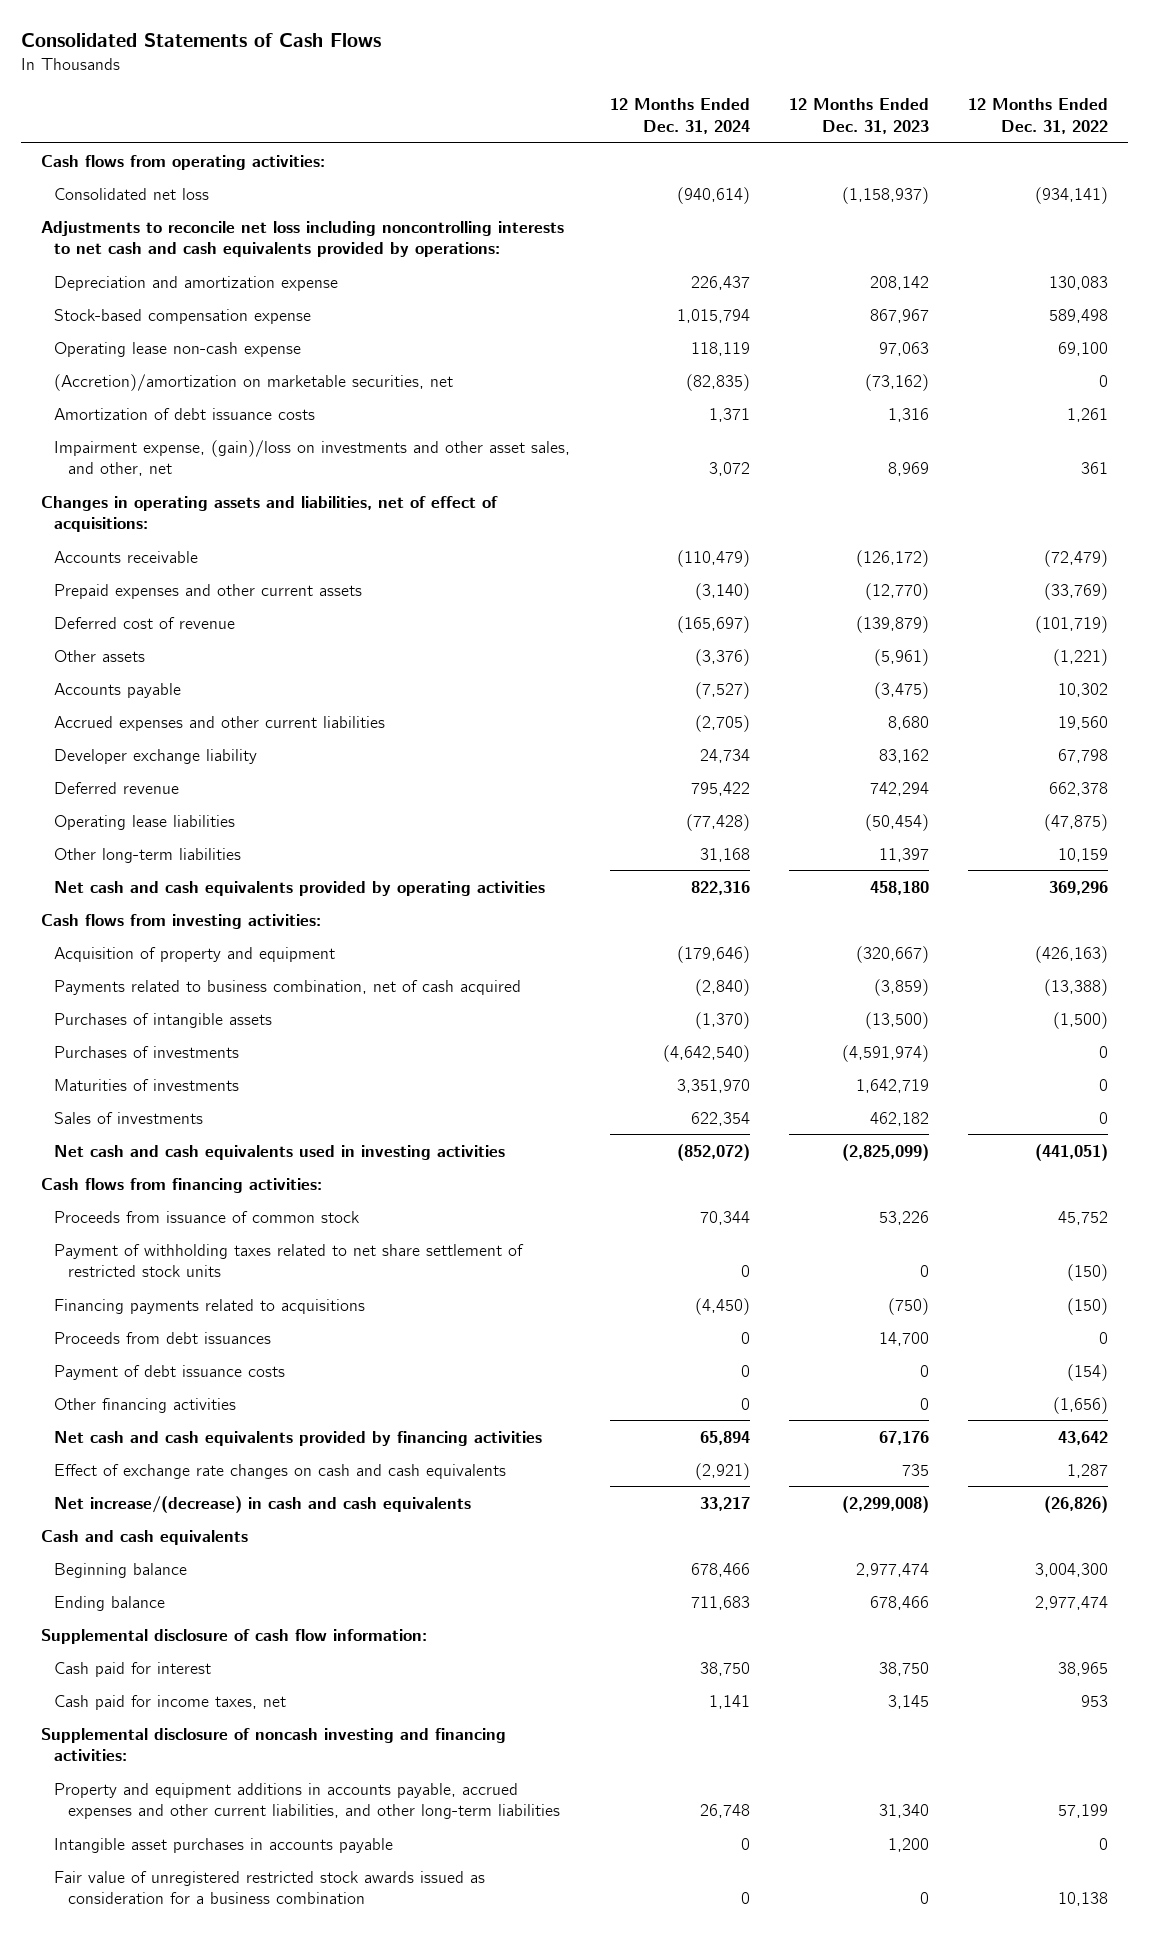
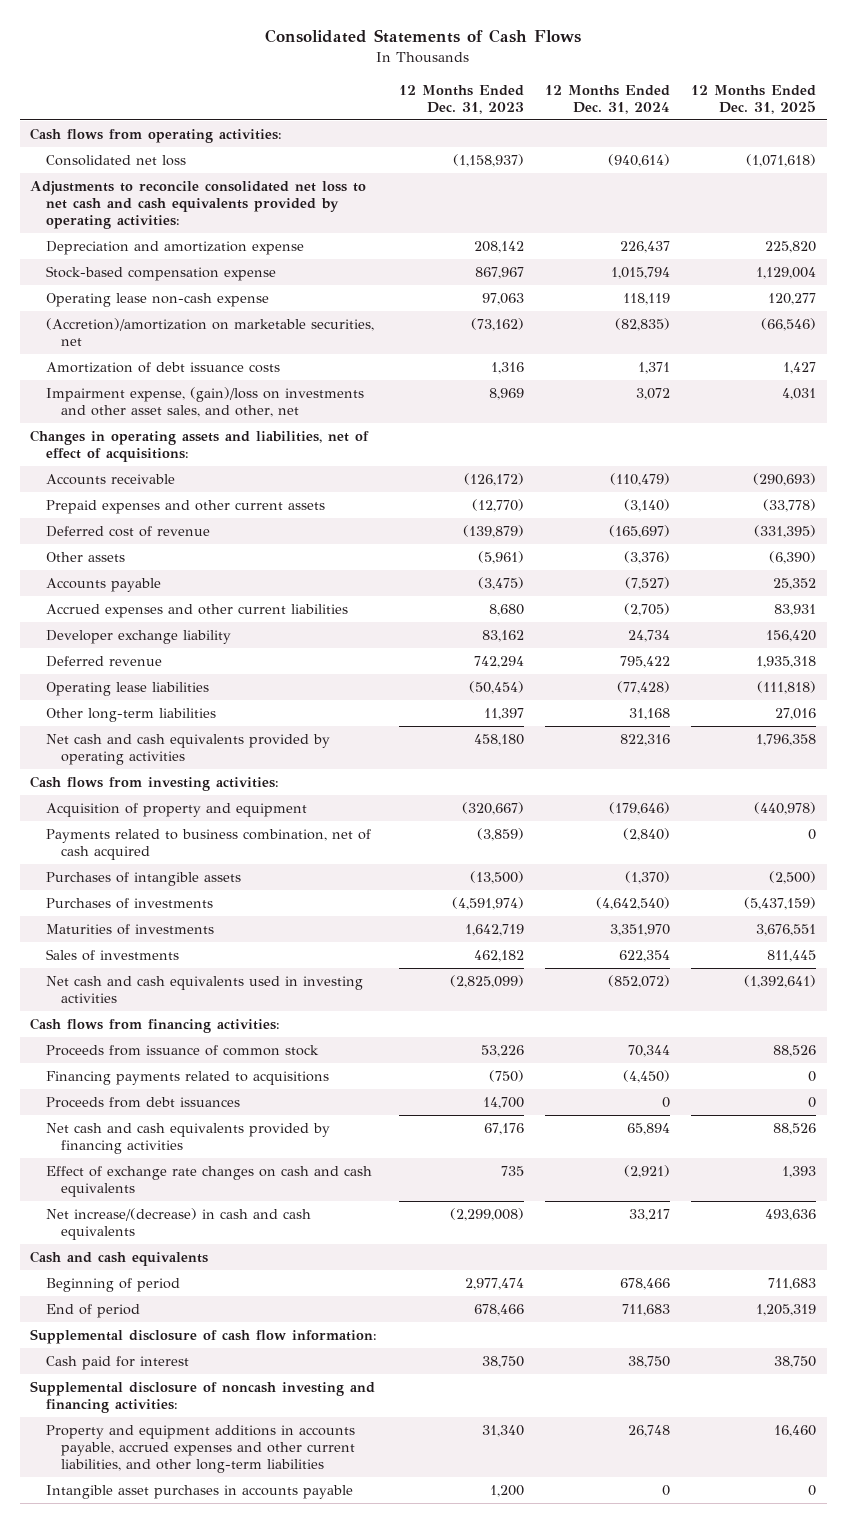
[968,97,1109,134] 12 Months Ended Dec. 31, 2022 -> none
none -> [691,84,817,114] 12 Months Ended Dec. 31, 2025
[40,220,564,258] Adjustments to reconcile net loss including noncontrolling interests to net cash and cash equivalents provided by operations: -> [30,181,367,230] Adjustments to reconcile consolidated net loss to net cash and cash equivalents provided by operating activities:
[54,1243,525,1278] Payment of withholding taxes related to net share settlement of restricted stock units -> none
[54,1364,286,1380] Payment of debt issuance costs -> none
[54,1397,237,1413] Other financing activities -> none
[54,1562,188,1578] Beginning balance -> [45,1278,180,1293] Beginning of period
[54,1595,166,1611] Ending balance -> [45,1304,140,1319] End of period
[54,1694,287,1710] Cash paid for income taxes, net -> none
[54,1870,486,1905] Fair value of unregistered restricted stock awards issued as consideration for a business combination -> none

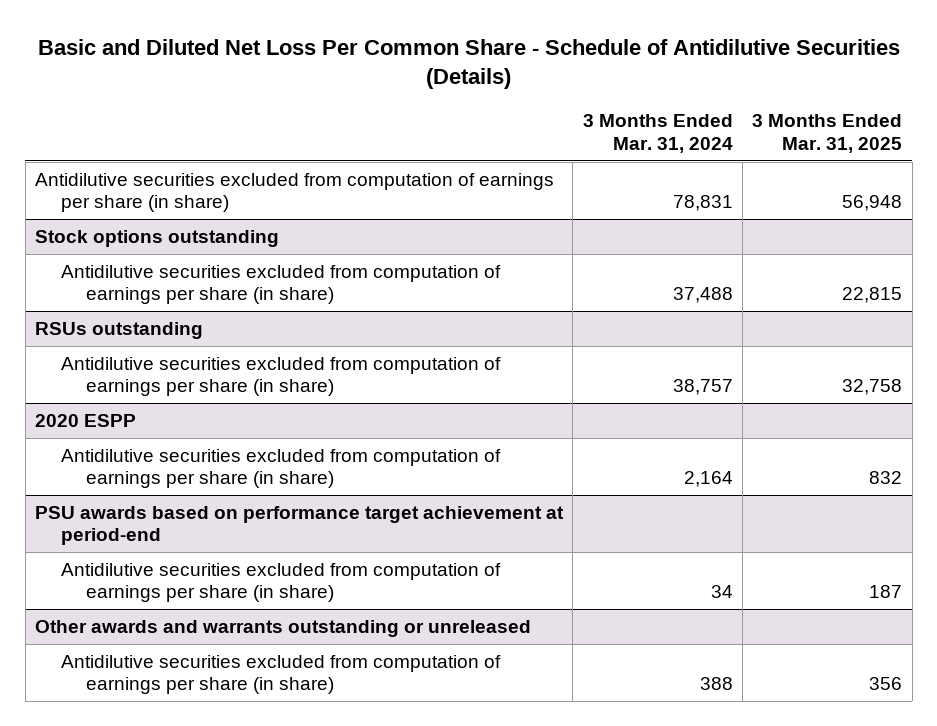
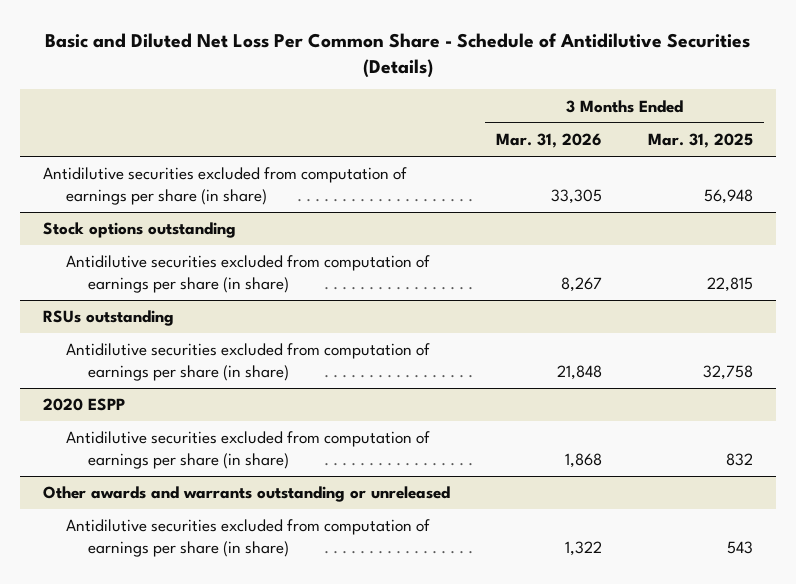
[582,114,733,153] 3 Months Ended Mar. 31, 2024 -> none
none -> [496,133,603,149] Mar. 31, 2026
[35,506,565,546] PSU awards based on performance target achievement at period-end -> none
[60,563,501,603] Antidilutive securities excluded from computation of earnings per share (in share) -> none
[869,677,903,691] 356 -> [726,540,753,554] 543

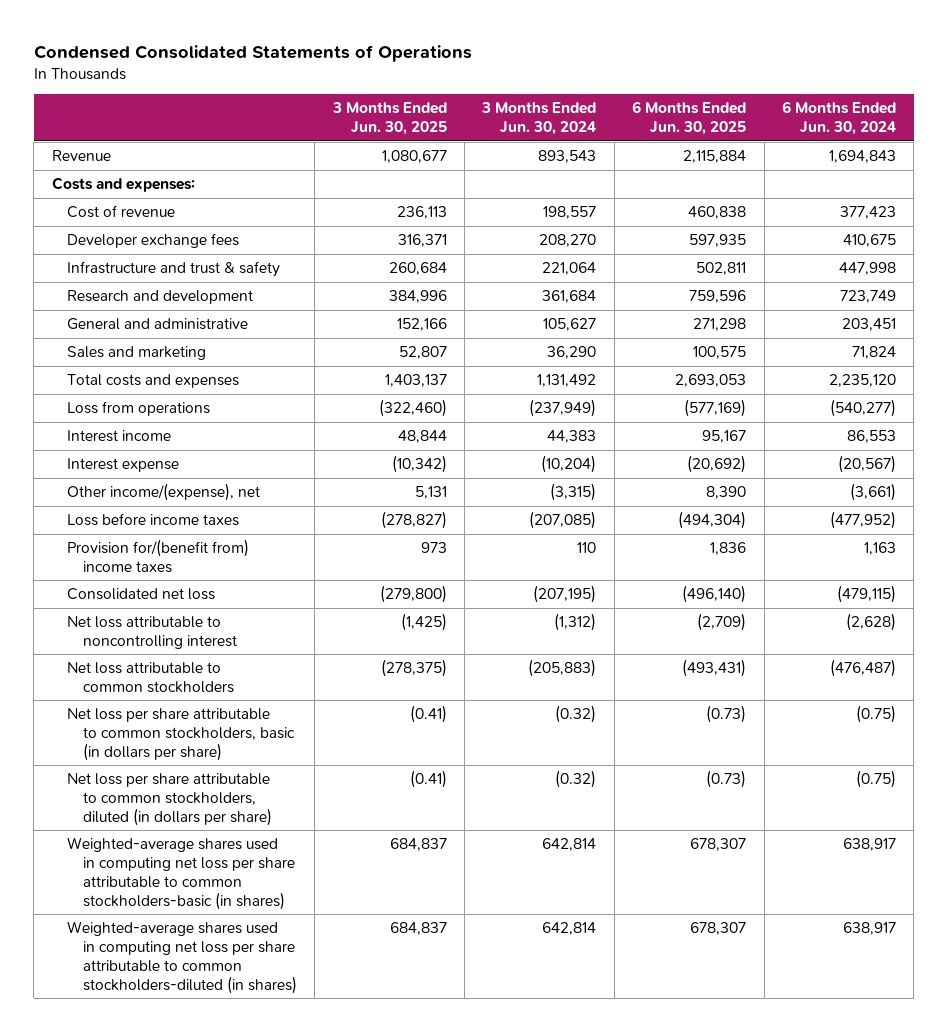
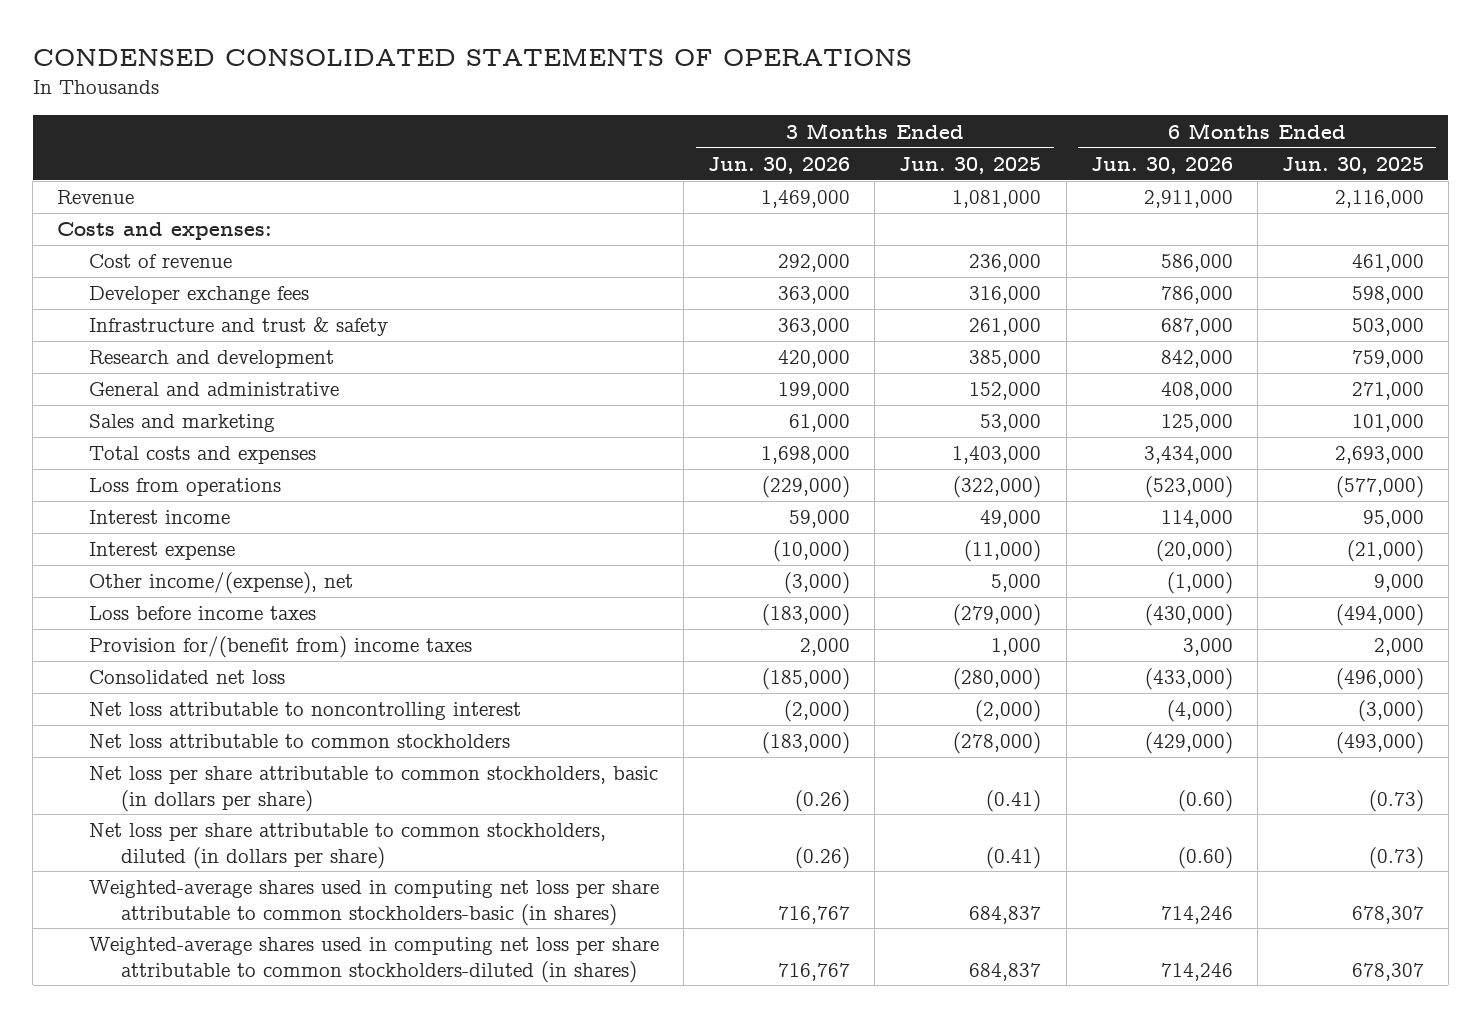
[33,44,472,62] Condensed Consolidated Statements of Operations -> [32,47,912,66] CONDENSED CONSOLIDATED STATEMENTS OF OPERATIONS
[481,102,597,136] 3 Months Ended Jun. 30, 2024 -> none
[781,101,896,136] 6 Months Ended Jun. 30, 2024 -> none
none -> [708,156,851,174] Jun. 30, 2026
none -> [1090,156,1233,174] Jun. 30, 2026
[381,150,447,164] 1,080,677 -> [952,190,1042,209] 1,081,000
[683,150,747,164] 2,115,884 -> [1334,190,1424,209] 2,116,000
[396,206,447,220] 236,113 -> [969,254,1042,273] 236,000
[688,206,747,220] 460,838 -> [1351,254,1424,273] 461,000
[397,234,447,248] 316,371 -> [969,286,1042,305] 316,000
[689,234,747,248] 597,935 -> [1351,286,1424,305] 598,000
[388,262,447,276] 260,684 -> [969,318,1042,337] 261,000
[696,262,747,276] 502,811 -> [1351,318,1424,337] 503,000
[388,290,447,304] 384,996 -> [969,350,1042,369] 385,000
[689,290,747,304] 759,596 -> [1351,350,1424,369] 759,000
[396,318,447,332] 152,166 -> [969,382,1042,401] 152,000
[693,318,747,332] 271,298 -> [1351,382,1424,401] 271,000
[398,346,447,360] 52,807 -> [980,414,1042,433] 53,000
[693,346,747,360] 100,575 -> [1351,414,1424,433] 101,000
[384,374,447,388] 1,403,137 -> [952,446,1042,465] 1,403,000
[675,374,747,388] 2,693,053 -> [1334,446,1424,465] 2,693,000
[378,399,447,418] (322,460) -> [953,476,1042,499] (322,000)
[684,399,747,418] (577,169) -> [1335,476,1424,499] (577,000)
[397,430,447,444] 48,844 -> [980,510,1042,529] 49,000
[702,430,747,444] 95,167 -> [1362,510,1424,529] 95,000
[391,455,447,474] (10,342) -> [964,540,1042,563] (11,000)
[687,455,747,474] (20,692) -> [1346,540,1424,563] (21,000)
[414,486,447,500] 5,131 -> [991,574,1042,593] 5,000
[706,486,747,500] 8,390 -> [1373,574,1424,593] 9,000
[380,511,447,530] (278,827) -> [953,604,1042,627] (279,000)
[678,511,747,530] (494,304) -> [1335,604,1424,627] (494,000)
[420,542,447,554] 973 -> [991,638,1042,657] 1,000
[710,542,747,556] 1,836 -> [1373,638,1424,657] 2,000
[379,585,447,604] (279,800) -> [953,668,1042,691] (280,000)
[682,585,747,604] (496,140) -> [1335,668,1424,691] (496,000)
[400,613,447,632] (1,425) -> [975,700,1042,723] (2,000)
[697,613,747,632] (2,709) -> [1357,700,1424,723] (3,000)
[380,659,447,678] (278,375) -> [953,732,1042,755] (278,000)
[682,659,747,678] (493,431) -> [1335,732,1424,755] (493,000)

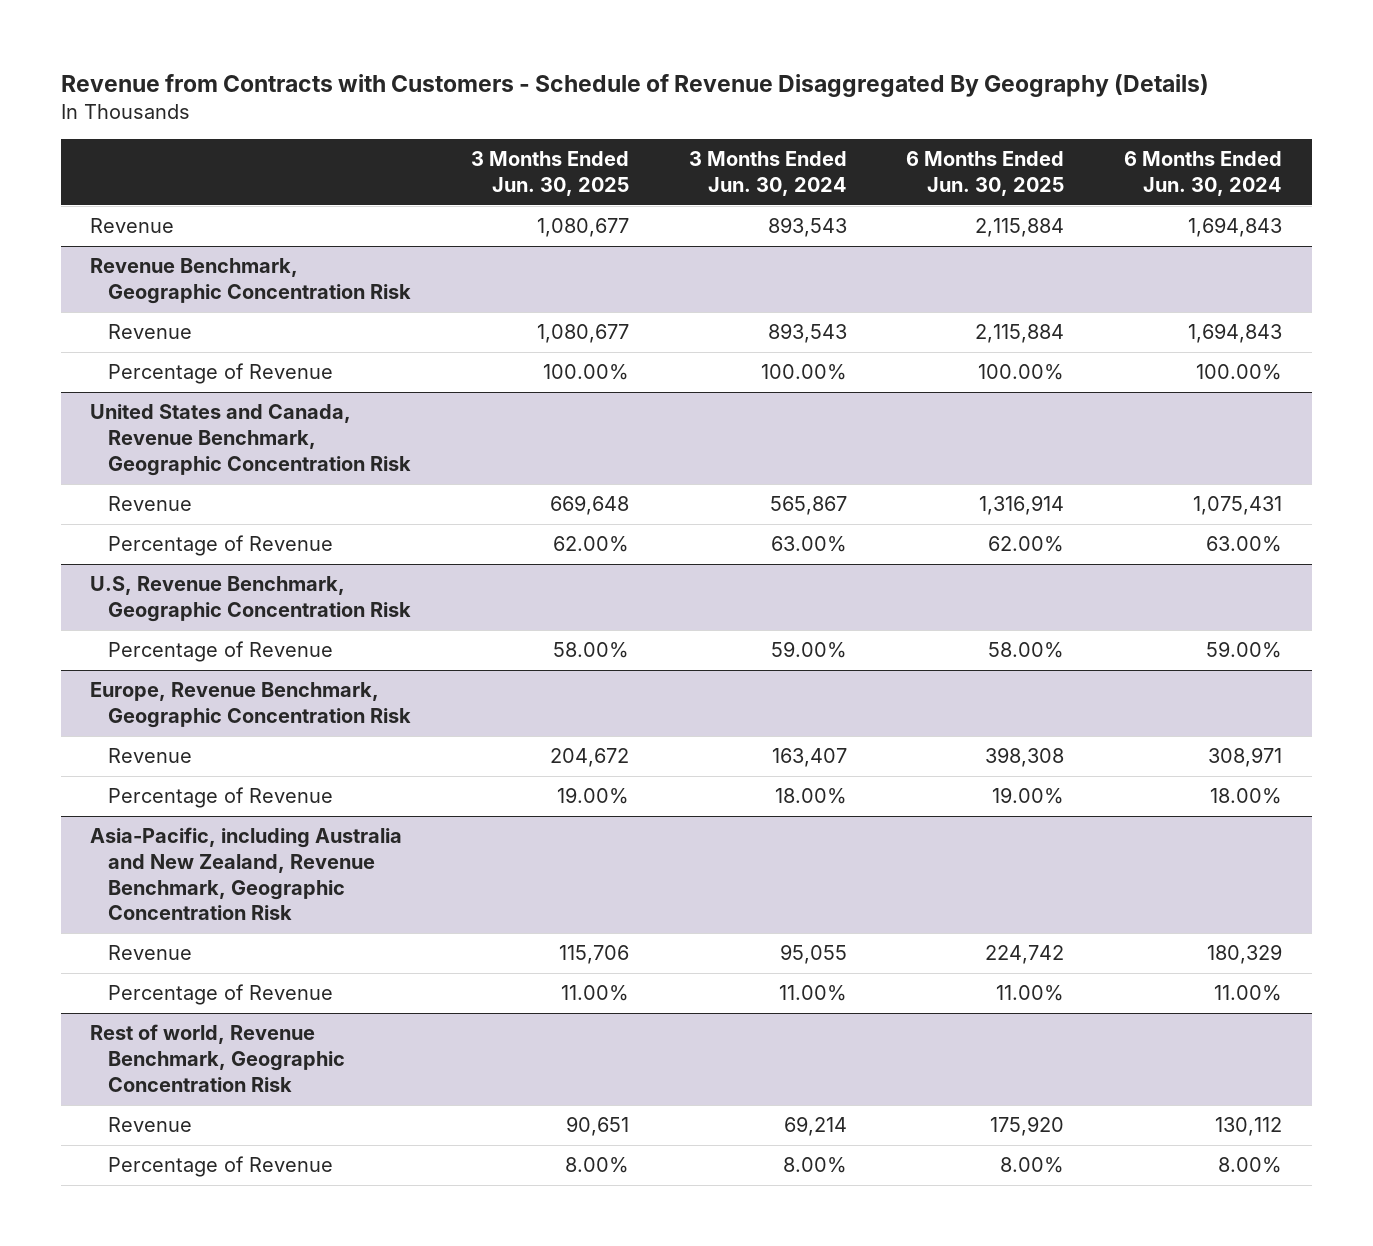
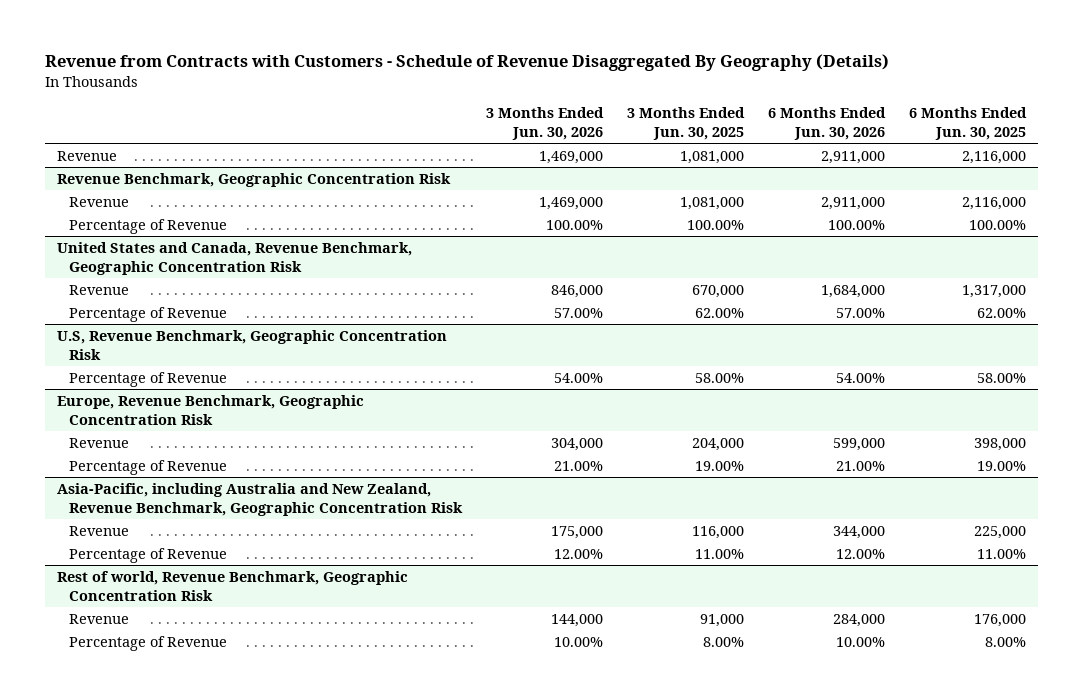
[688,151,847,196] 3 Months Ended Jun. 30, 2024 -> none
[1124,151,1283,196] 6 Months Ended Jun. 30, 2024 -> none
none -> [485,107,604,140] 3 Months Ended Jun. 30, 2026
none -> [767,107,886,140] 6 Months Ended Jun. 30, 2026
[537,218,630,238] 1,080,677 -> [679,150,744,164] 1,081,000
[975,218,1065,238] 2,115,884 -> [961,150,1026,164] 2,116,000
[537,324,630,344] 1,080,677 -> [679,196,744,210] 1,081,000
[975,324,1065,344] 2,115,884 -> [961,196,1026,210] 2,116,000
[550,495,630,516] 669,648 -> [691,284,744,298] 670,000
[979,495,1065,516] 1,316,914 -> [961,284,1026,298] 1,317,000
[550,748,630,768] 204,672 -> [691,437,744,451] 204,000
[985,747,1065,768] 398,308 -> [973,437,1026,451] 398,000
[559,945,630,965] 115,706 -> [691,525,744,539] 116,000
[985,945,1065,965] 224,742 -> [973,525,1026,539] 225,000
[566,1116,630,1137] 90,651 -> [699,613,744,627] 91,000
[990,1116,1065,1137] 175,920 -> [973,613,1026,627] 176,000

